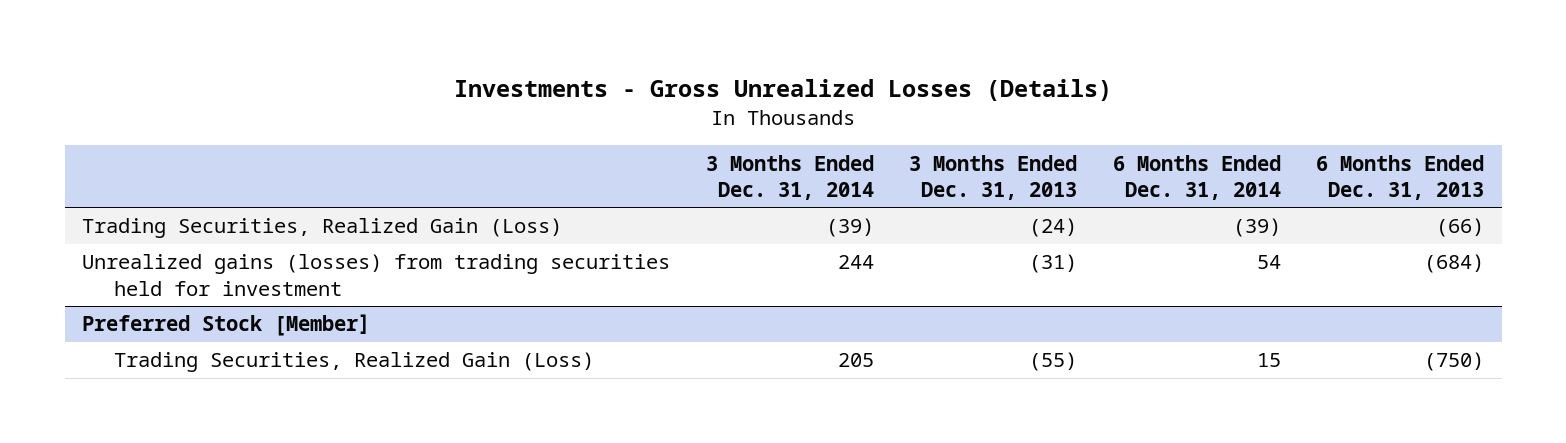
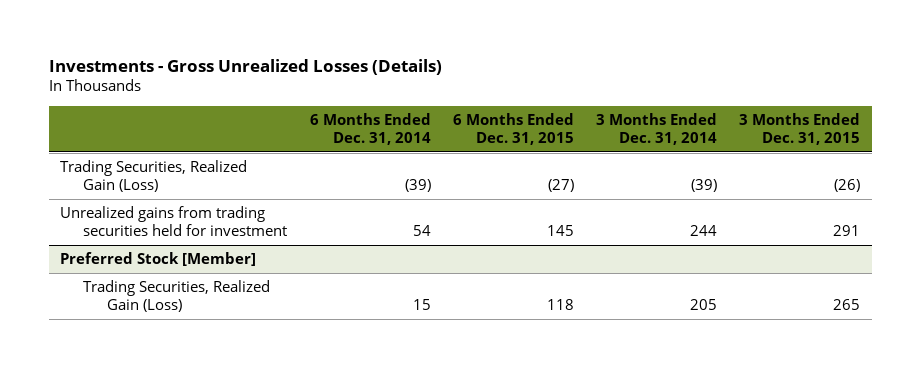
[909,154,1078,200] 3 Months Ended Dec. 31, 2013 -> none
[1315,154,1484,200] 6 Months Ended Dec. 31, 2013 -> none
none -> [452,113,574,146] 6 Months Ended Dec. 31, 2015
none -> [739,113,861,146] 3 Months Ended Dec. 31, 2015
[82,254,671,296] Unrealized gains (losses) from trading securities held for investment -> [60,206,288,237] Unrealized gains from trading securities held for investment

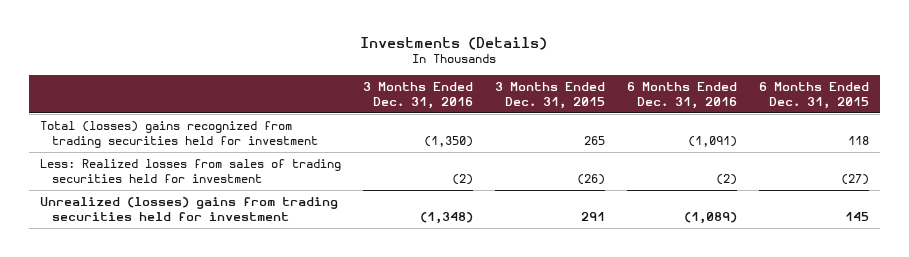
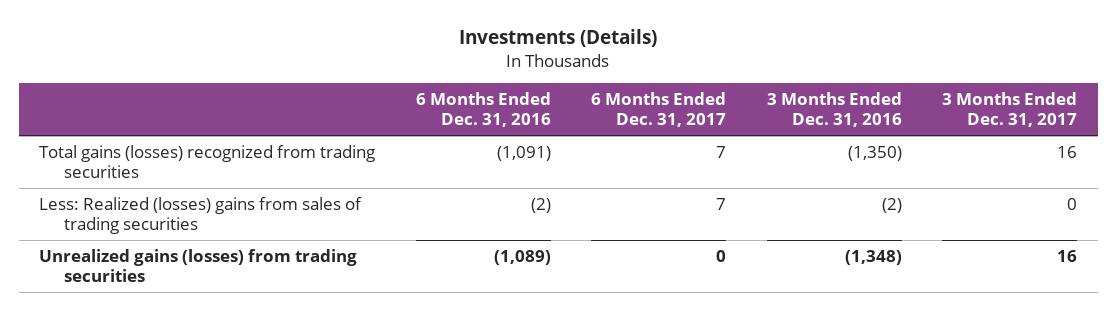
[494,82,605,109] 3 Months Ended Dec. 31, 2015 -> none
[758,82,869,109] 6 Months Ended Dec. 31, 2015 -> none
none -> [591,92,727,128] 6 Months Ended Dec. 31, 2017
none -> [942,92,1078,128] 3 Months Ended Dec. 31, 2017
[40,121,318,148] Total (losses) gains recognized from trading securities held for investment -> [38,144,375,178] Total gains (losses) recognized from trading securities
[40,159,342,183] Less: Realized losses from sales of trading securities held for investment -> [38,196,362,234] Less: Realized (losses) gains from sales of trading securities
[40,197,339,221] Unrealized (losses) gains from trading securities held for investment -> [38,248,357,282] Unrealized gains (losses) from trading securities

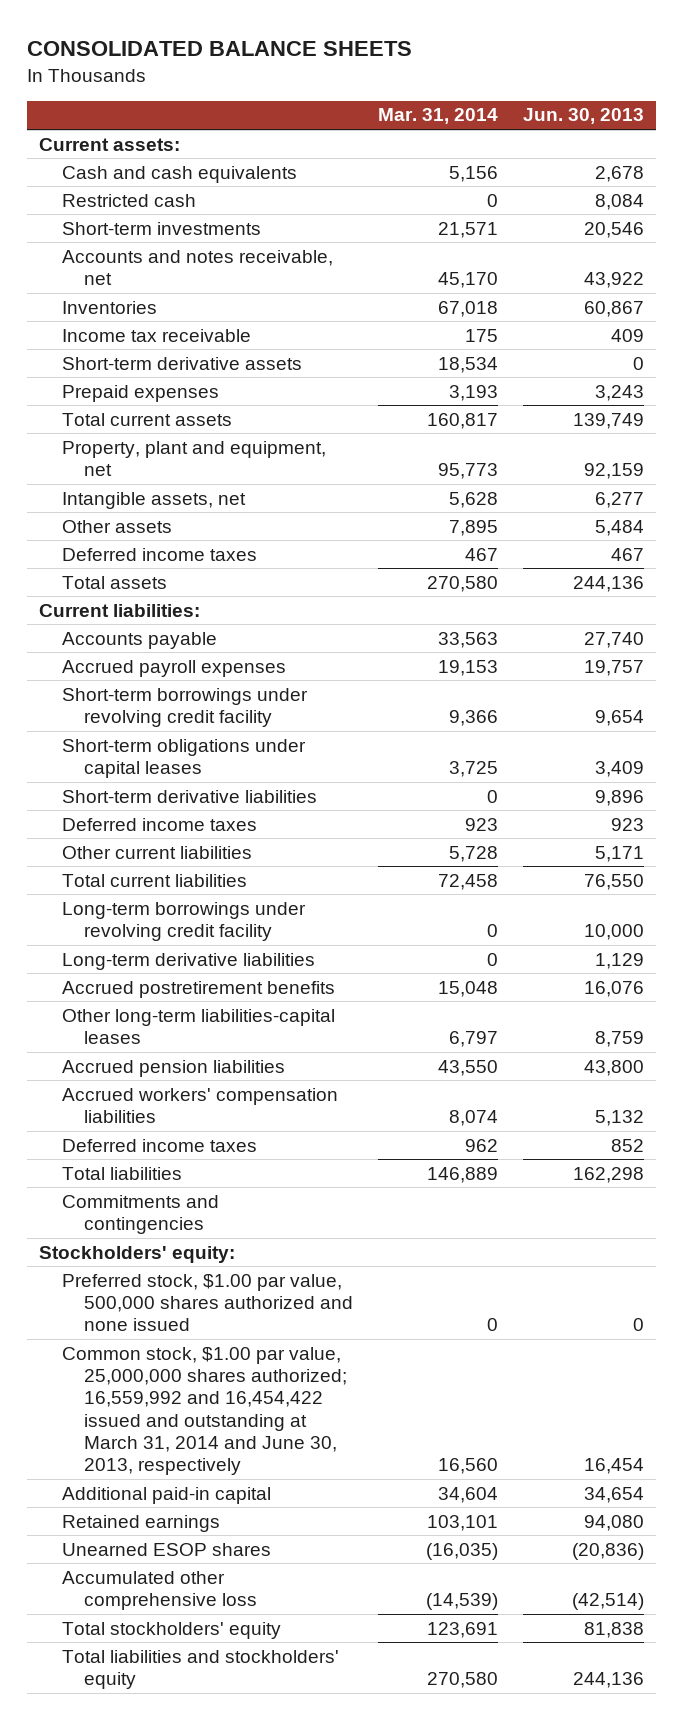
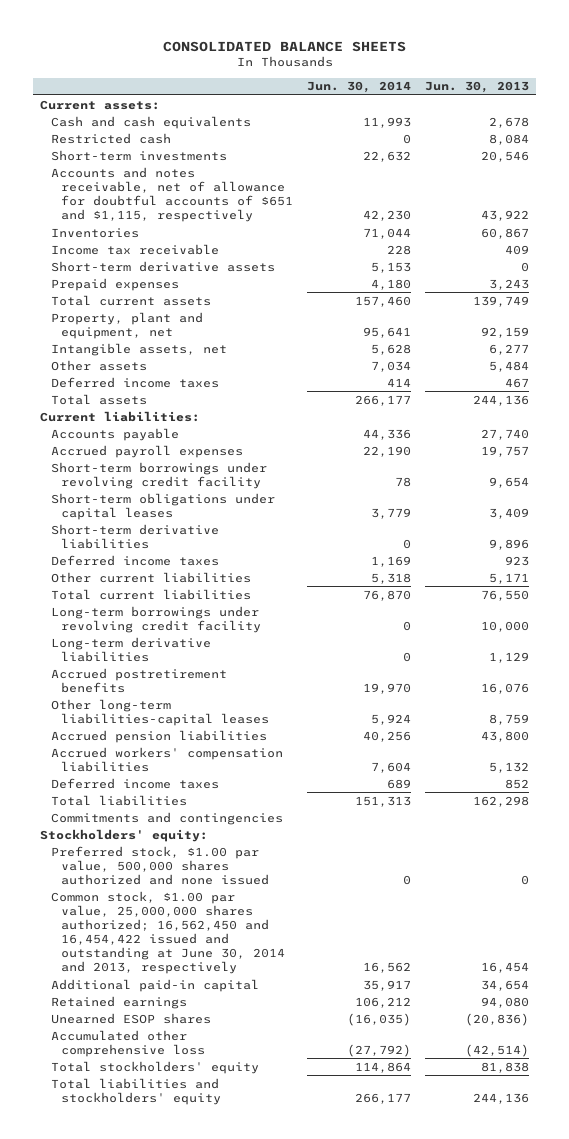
[377,108,498,125] Mar. 31, 2014 -> none
none -> [307,81,412,94] Jun. 30, 2014
[61,249,333,286] Accounts and notes receivable, net -> [50,166,294,222] Accounts and notes receivable, net of allowance for doubtful accounts of $651 and $1,115, respectively
[61,1346,347,1476] Common stock, $1.00 par value, 25,000,000 shares authorized; 16,559,992 and 16,454,422 issued and outstanding at March 31, 2014 and June 30, 2013, respectively -> [50,890,286,975] Common stock, $1.00 par value, 25,000,000 shares authorized; 16,562,450 and 16,454,422 issued and outstanding at June 30, 2014 and 2013, respectively

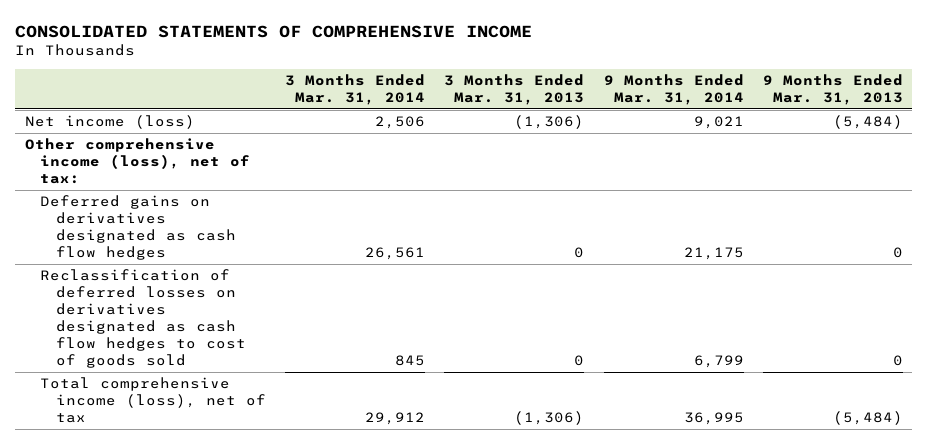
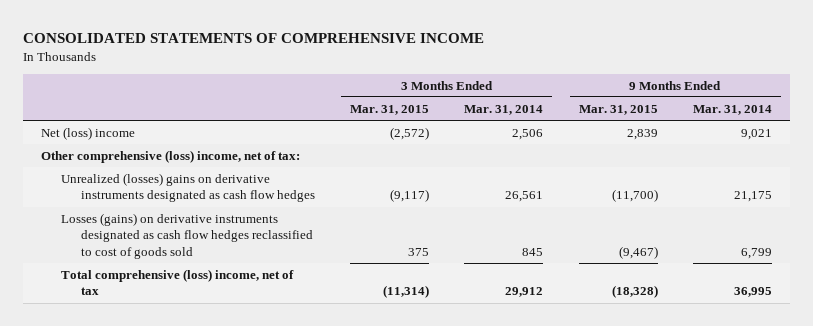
[444,74,585,106] 3 Months Ended Mar. 31, 2013 -> none
[762,74,903,106] 9 Months Ended Mar. 31, 2013 -> none
none -> [349,104,429,115] Mar. 31, 2015
none -> [578,104,658,115] Mar. 31, 2015
[24,115,195,130] Net income (loss) -> [40,126,135,140] Net (loss) income
[24,138,251,185] Other comprehensive income (loss), net of tax: -> [40,149,300,163] Other comprehensive (loss) income, net of tax:
[40,195,236,261] Deferred gains on derivatives designated as cash flow hedges -> [60,172,315,203] Unrealized (losses) gains on derivative instruments designated as cash flow hedges
[40,269,246,369] Reclassification of deferred losses on derivatives designated as cash flow hedges to cost of goods sold -> [60,212,313,260] Losses (gains) on derivative instruments designated as cash flow hedges reclassified to cost of goods sold
[40,377,266,424] Total comprehensive income (loss), net of tax -> [60,268,294,296] Total comprehensive (loss) income, net of tax

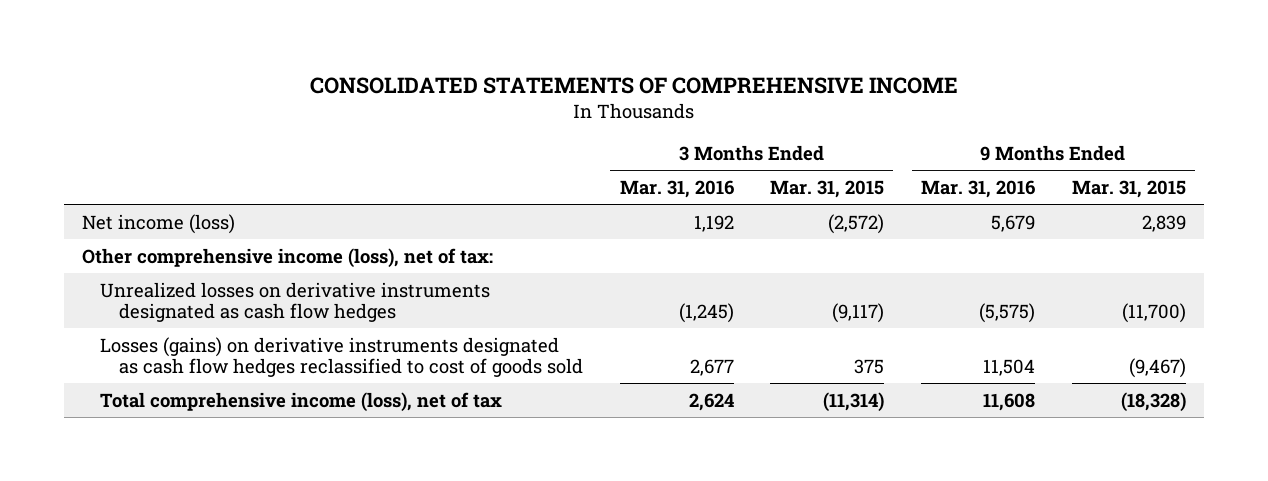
[464,104,544,115] Mar. 31, 2014 -> none
[692,104,772,115] Mar. 31, 2014 -> none
none -> [619,180,734,199] Mar. 31, 2016
none -> [920,180,1035,199] Mar. 31, 2016
[40,126,135,140] Net (loss) income -> [81,213,235,234] Net income (loss)
[40,149,300,163] Other comprehensive (loss) income, net of tax: -> [81,247,493,268] Other comprehensive income (loss), net of tax:
[60,172,315,203] Unrealized (losses) gains on derivative instruments designated as cash flow hedges -> [100,281,491,323] Unrealized losses on derivative instruments designated as cash flow hedges
[60,268,294,296] Total comprehensive (loss) income, net of tax -> [100,391,503,412] Total comprehensive income (loss), net of tax

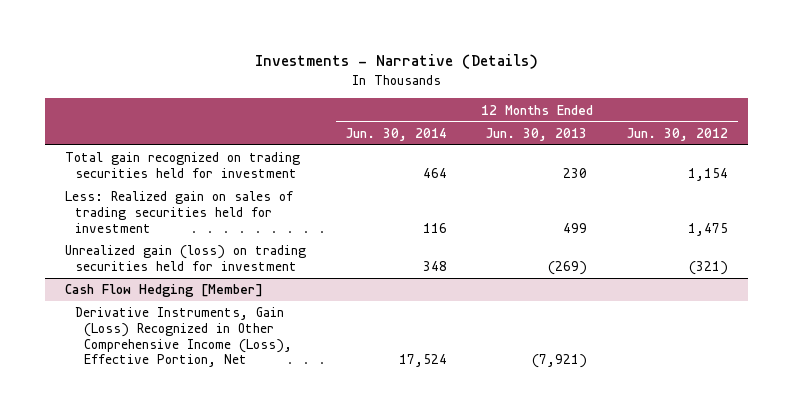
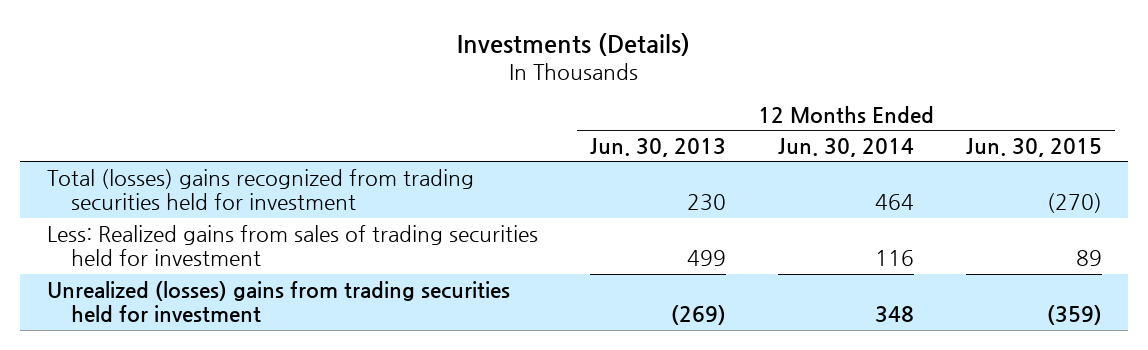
[254,54,538,70] Investments - Narrative (Details) -> [457,32,691,56] Investments (Details)
[626,127,728,141] Jun. 30, 2012 -> none
none -> [965,138,1102,158] Jun. 30, 2015
[65,284,264,298] Cash Flow Hedging [Member] -> none
[74,307,293,368] Derivative Instruments, Gain (Loss) Recognized in Other Comprehensive Income (Loss), Effective Portion, Net -> none
[65,152,301,178] Total gain recognized on trading securities held for investment -> [46,168,474,211] Total (losses) gains recognized from trading securities held for investment
[65,191,294,233] Less: Realized gain on sales of trading securities held for investment -> [46,224,538,267] Less: Realized gains from sales of trading securities held for investment
[65,245,307,271] Unrealized gain (loss) on trading securities held for investment -> [46,280,510,323] Unrealized (losses) gains from trading securities held for investment

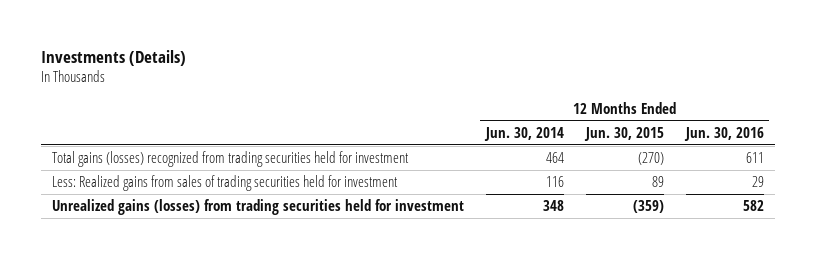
[589,138,726,158] Jun. 30, 2013 -> none
none -> [683,126,764,141] Jun. 30, 2016
[46,168,474,211] Total (losses) gains recognized from trading securities held for investment -> [51,151,409,168] Total gains (losses) recognized from trading securities held for investment
[46,280,510,323] Unrealized (losses) gains from trading securities held for investment -> [51,199,464,216] Unrealized gains (losses) from trading securities held for investment

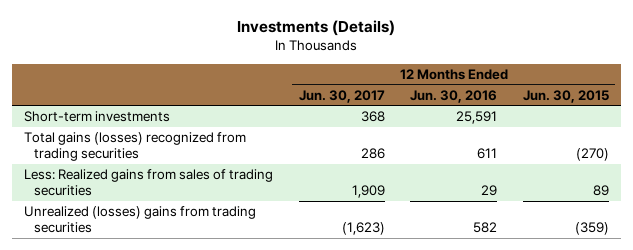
[483,126,564,141] Jun. 30, 2014 -> none
none -> [298,89,385,103] Jun. 30, 2017
none -> [24,111,171,123] Short-term investments
[51,151,409,168] Total gains (losses) recognized from trading securities held for investment -> [24,132,247,162] Total gains (losses) recognized from trading securities
[51,175,398,192] Less: Realized gains from sales of trading securities held for investment -> [24,169,274,197] Less: Realized gains from sales of trading securities
[51,199,464,216] Unrealized gains (losses) from trading securities held for investment -> [24,206,257,234] Unrealized (losses) gains from trading securities

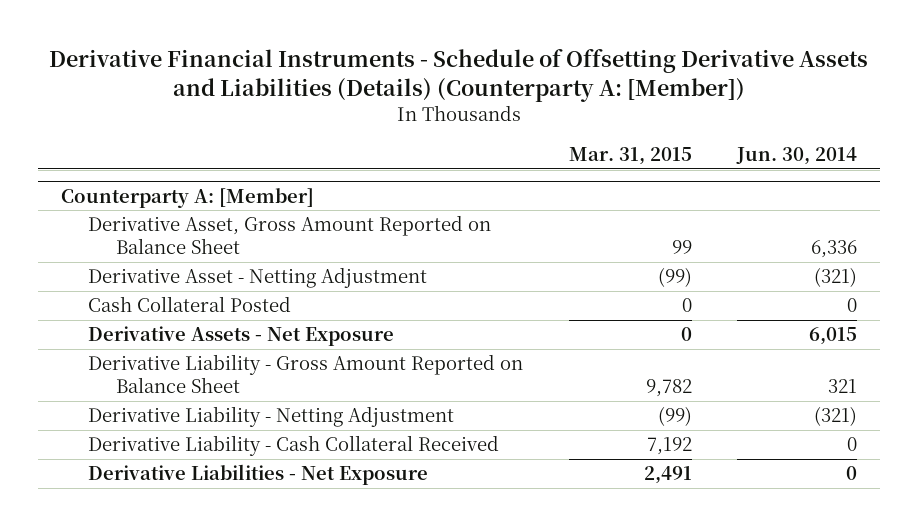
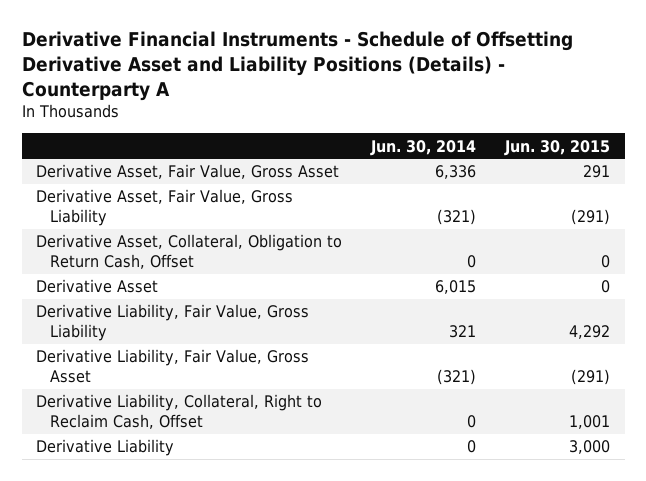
[48,49,868,103] Derivative Financial Instruments - Schedule of Offsetting Derivative Assets and Liabilities (Details) (Counterparty A: [Member]) -> [21,31,573,101] Derivative Financial Instruments - Schedule of Offsetting Derivative Asset and Liability Positions (Details) - Counterparty A
[568,147,692,166] Mar. 31, 2015 -> none
none -> [504,139,611,156] Jun. 30, 2015
[60,187,314,208] Counterparty A: [Member] -> none
[88,215,492,255] Derivative Asset, Gross Amount Reported on Balance Sheet -> [36,164,340,180] Derivative Asset, Fair Value, Gross Asset
[88,267,428,289] Derivative Asset - Netting Adjustment -> [36,189,294,227] Derivative Asset, Fair Value, Gross Liability
[88,296,292,313] Cash Collateral Posted -> [36,234,343,270] Derivative Asset, Collateral, Obligation to Return Cash, Offset
[88,326,395,347] Derivative Assets - Net Exposure -> [36,279,159,294] Derivative Asset
[88,354,524,394] Derivative Liability - Gross Amount Reported on Balance Sheet -> [36,304,310,342] Derivative Liability, Fair Value, Gross Liability
[88,406,455,428] Derivative Liability - Netting Adjustment -> [36,349,310,384] Derivative Liability, Fair Value, Gross Asset
[88,435,500,457] Derivative Liability - Cash Collateral Received -> [36,394,323,430] Derivative Liability, Collateral, Right to Reclaim Cash, Offset
[88,464,429,486] Derivative Liabilities - Net Exposure -> [36,439,175,457] Derivative Liability

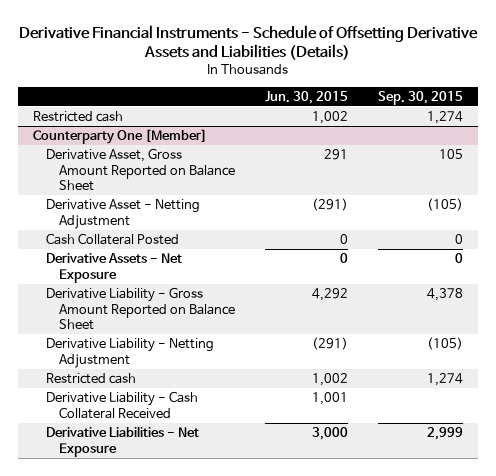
[21,31,573,101] Derivative Financial Instruments - Schedule of Offsetting Derivative Asset and Liability Positions (Details) - Counterparty A -> [18,24,478,61] Derivative Financial Instruments - Schedule of Offsetting Derivative Assets and Liabilities (Details)
[370,139,477,156] Jun. 30, 2014 -> none
none -> [377,90,463,105] Sep. 30, 2015
none -> [33,111,124,123] Restricted cash
none -> [33,129,208,145] Counterparty One [Member]
[36,164,340,180] Derivative Asset, Fair Value, Gross Asset -> [46,148,236,191] Derivative Asset, Gross Amount Reported on Balance Sheet
[36,189,294,227] Derivative Asset, Fair Value, Gross Liability -> [46,199,201,229] Derivative Asset - Netting Adjustment
[36,234,343,270] Derivative Asset, Collateral, Obligation to Return Cash, Offset -> [46,233,180,246] Cash Collateral Posted
[36,279,159,294] Derivative Asset -> [46,253,183,283] Derivative Assets - Net Exposure
[36,304,310,342] Derivative Liability, Fair Value, Gross Liability -> [46,287,236,330] Derivative Liability - Gross Amount Reported on Balance Sheet
[36,349,310,384] Derivative Liability, Fair Value, Gross Asset -> [46,338,215,368] Derivative Liability - Netting Adjustment
none -> [46,373,137,385] Restricted cash
[36,394,323,430] Derivative Liability, Collateral, Right to Reclaim Cash, Offset -> [46,391,199,419] Derivative Liability - Cash Collateral Received
[36,439,175,457] Derivative Liability -> [46,426,200,457] Derivative Liabilities - Net Exposure

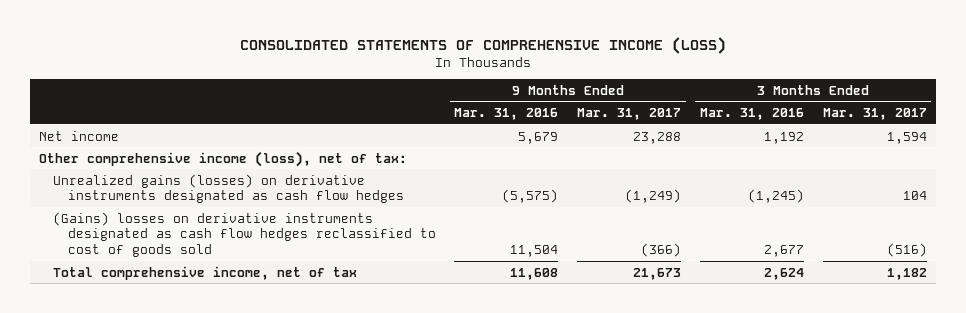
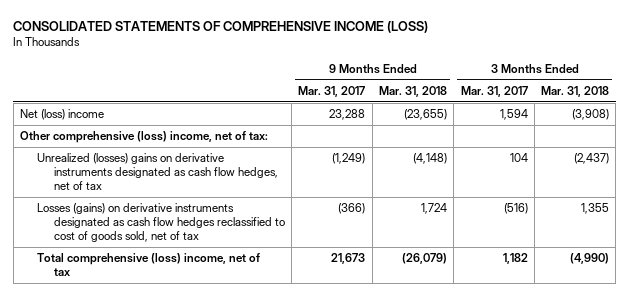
[454,108,559,121] Mar. 31, 2016 -> none
[699,108,804,121] Mar. 31, 2016 -> none
none -> [378,85,447,97] Mar. 31, 2018
none -> [541,85,610,97] Mar. 31, 2018
[39,130,120,141] Net income -> [19,109,104,121] Net (loss) income
[39,150,408,167] Other comprehensive income (loss), net of tax: -> [19,131,268,144] Other comprehensive (loss) income, net of tax:
[53,173,404,204] Unrealized gains (losses) on derivative instruments designated as cash flow hedges -> [36,153,278,191] Unrealized (losses) gains on derivative instruments designated as cash flow hedges, net of tax
[53,211,436,258] (Gains) losses on derivative instruments designated as cash flow hedges reclassified to cost of goods sold -> [36,203,285,243] Losses (gains) on derivative instruments designated as cash flow hedges reclassified to cost of goods sold, net of tax
[53,265,358,280] Total comprehensive income, net of tax -> [36,253,260,277] Total comprehensive (loss) income, net of tax

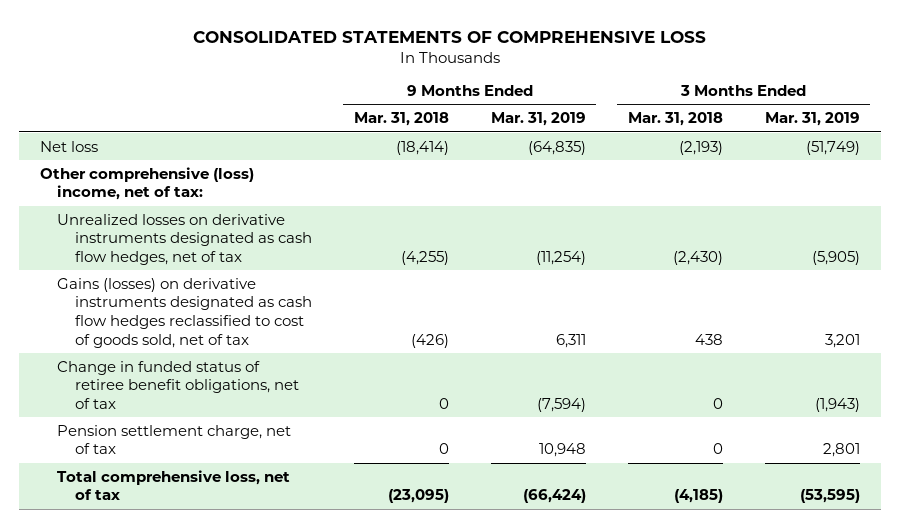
[13,20,429,33] CONSOLIDATED STATEMENTS OF COMPREHENSIVE INCOME (LOSS) -> [192,30,706,43] CONSOLIDATED STATEMENTS OF COMPREHENSIVE LOSS
[298,85,366,97] Mar. 31, 2017 -> none
[460,85,528,97] Mar. 31, 2017 -> none
none -> [490,112,586,127] Mar. 31, 2019
none -> [764,112,860,127] Mar. 31, 2019
[19,109,104,121] Net (loss) income -> [40,140,99,152] Net loss
[403,109,447,121] (23,655) -> [395,140,449,155] (18,414)
[572,109,610,121] (3,908) -> [678,140,723,155] (2,193)
[36,153,278,191] Unrealized (losses) gains on derivative instruments designated as cash flow hedges, net of tax -> [57,213,312,266] Unrealized losses on derivative instruments designated as cash flow hedges, net of tax
[412,153,447,165] (4,148) -> [400,251,449,266] (4,255)
[574,153,610,165] (2,437) -> [672,251,723,266] (2,430)
[36,203,285,243] Losses (gains) on derivative instruments designated as cash flow hedges reclassified to cost of goods sold, net of tax -> [57,277,312,348] Gains (losses) on derivative instruments designated as cash flow hedges reclassified to cost of goods sold, net of tax
[420,203,447,215] 1,724 -> [410,333,449,348] (426)
[581,203,610,215] 1,355 -> [694,333,723,345] 438
none -> [57,360,299,410] Change in funded status of retiree benefit obligations, net of tax
none -> [57,424,292,455] Pension settlement charge, net of tax
[36,253,260,277] Total comprehensive (loss) income, net of tax -> [57,469,291,501] Total comprehensive loss, net of tax
[401,253,447,265] (26,079) -> [387,489,449,504] (23,095)
[570,253,610,265] (4,990) -> [673,489,723,504] (4,185)

